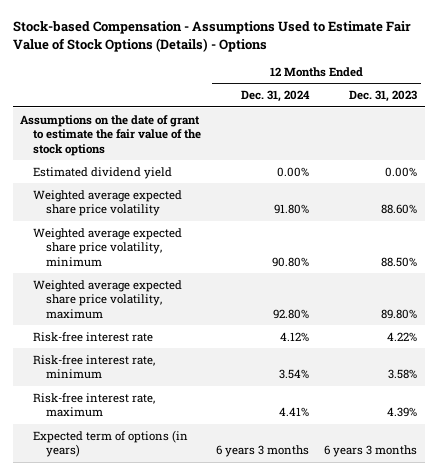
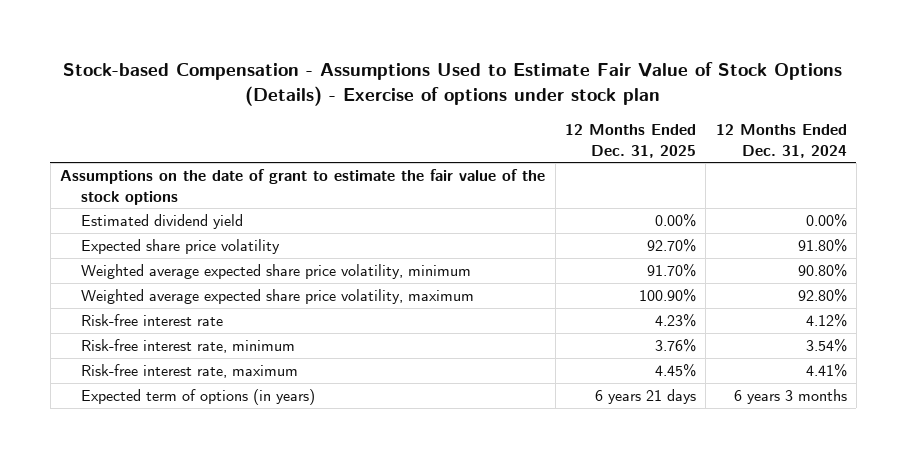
[12,20,411,52] Stock-based Compensation - Assumptions Used to Estimate Fair Value of Stock Options (Details) - Options -> [63,61,843,106] Stock-based Compensation - Assumptions Used to Estimate Fair Value of Stock Options (Details) - Exercise of options under stock plan
[349,90,418,103] Dec. 31, 2023 -> none
none -> [564,124,696,158] 12 Months Ended Dec. 31, 2025
[32,189,182,217] Weighted average expected share price volatility -> [81,239,281,255] Expected share price volatility

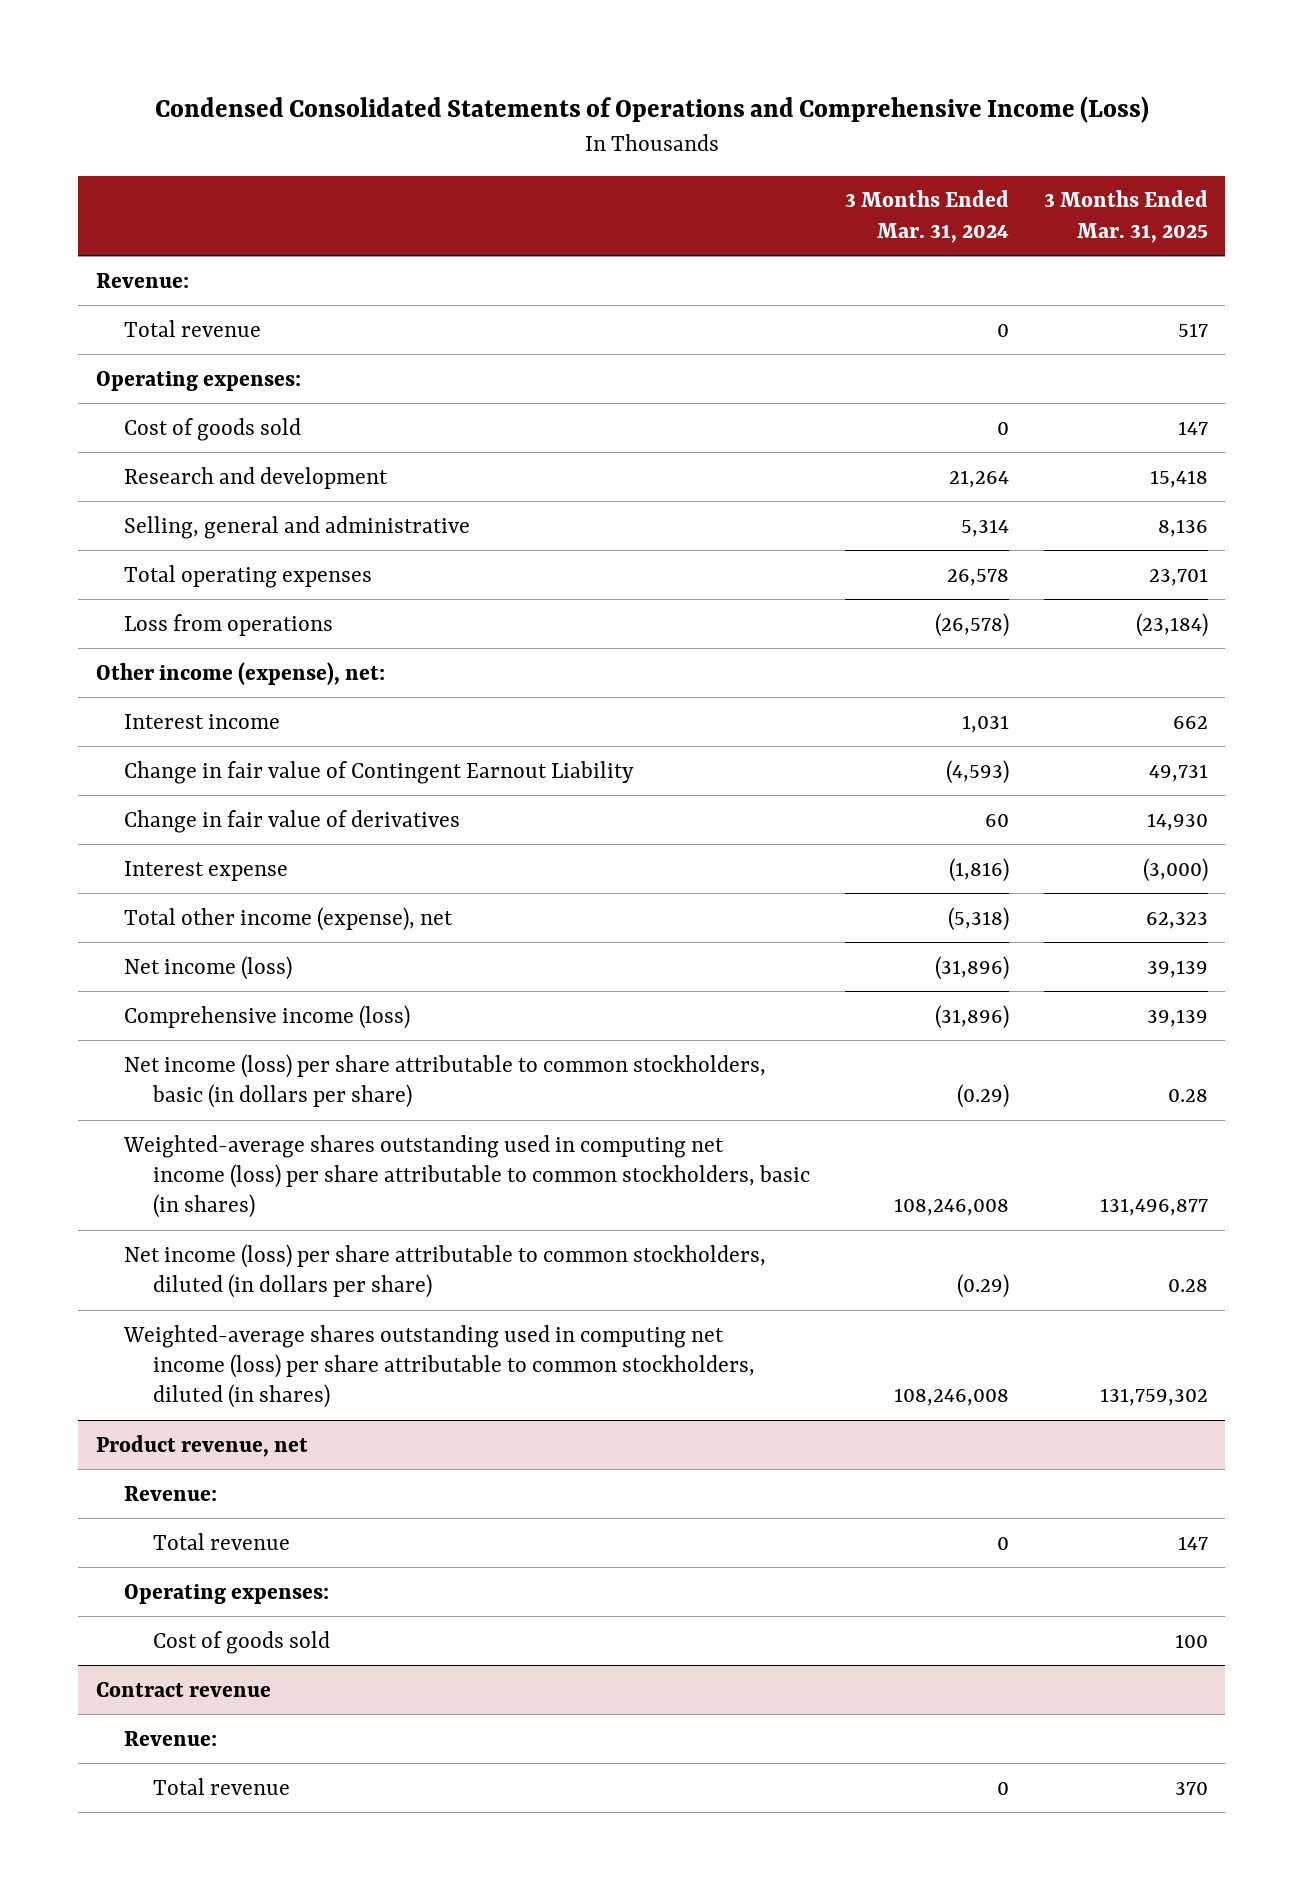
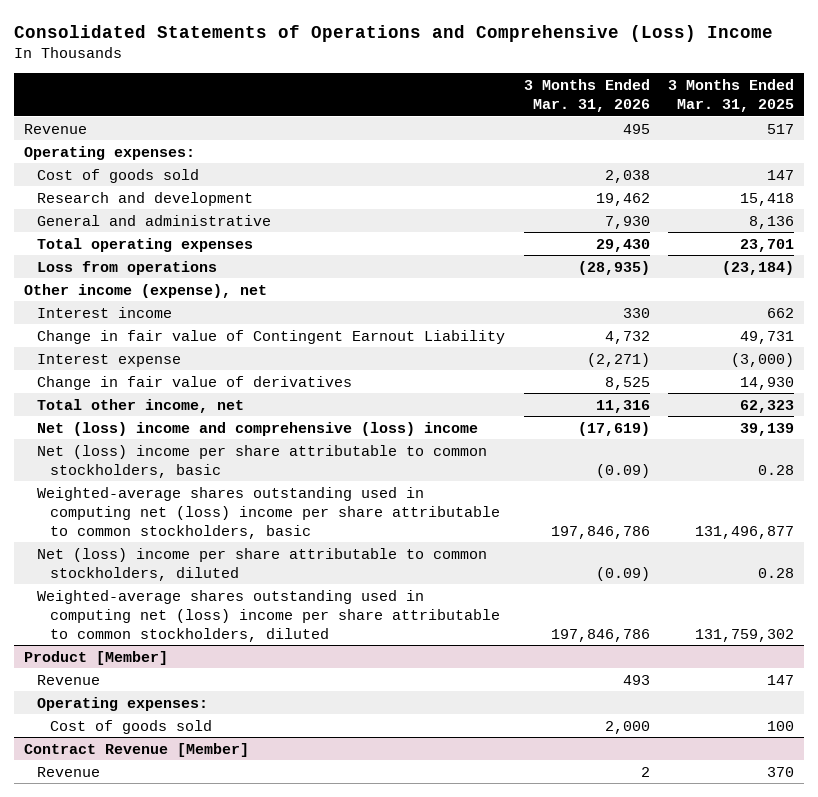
[154,96,1149,124] Condensed Consolidated Statements of Operations and Comprehensive Income (Loss) -> [14,24,774,42] Consolidated Statements of Operations and Comprehensive (Loss) Income
[845,190,1010,243] 3 Months Ended Mar. 31, 2024 -> none
none -> [523,78,650,112] 3 Months Ended Mar. 31, 2026
[95,272,189,288] Revenue: -> none
[124,319,262,337] Total revenue -> [23,123,87,134] Revenue
[124,515,471,539] Selling, general and administrative -> [36,214,271,226] General and administrative
[95,661,385,685] Other income (expense), net: -> [23,283,267,298] Other income (expense), net
[124,1004,411,1029] Comprehensive income (loss) -> none
[124,1485,218,1501] Revenue: -> none
[124,809,461,833] Change in fair value of derivatives -> [36,375,352,390] Change in fair value of derivatives
[124,906,454,931] Total other income (expense), net -> [36,398,244,413] Total other income, net
[124,955,293,980] Net income (loss) -> [36,421,478,436] Net (loss) income and comprehensive (loss) income
[124,1053,767,1108] Net income (loss) per share attributable to common stockholders, basic (in dollars per share) -> [36,444,487,478] Net (loss) income per share attributable to common stockholders, basic
[123,1134,811,1219] Weighted-average shares outstanding used in computing net income (loss) per share attributable to common stockholders, basic (in shares) -> [36,486,501,539] Weighted-average shares outstanding used in computing net (loss) income per share attributable to common stockholders, basic
[124,1243,767,1298] Net income (loss) per share attributable to common stockholders, diluted (in dollars per share) -> [36,547,487,581] Net (loss) income per share attributable to common stockholders, diluted
[123,1324,756,1409] Weighted-average shares outstanding used in computing net income (loss) per share attributable to common stockholders, diluted (in shares) -> [36,589,501,642] Weighted-average shares outstanding used in computing net (loss) income per share attributable to common stockholders, diluted
[95,1434,308,1457] Product revenue, net -> [23,650,168,665] Product [Member]
[153,1532,291,1550] Total revenue -> [36,674,100,685] Revenue
[124,1730,218,1746] Revenue: -> none
[95,1681,271,1697] Contract revenue -> [23,742,249,757] Contract Revenue [Member]
[153,1777,291,1795] Total revenue -> [36,766,100,777] Revenue

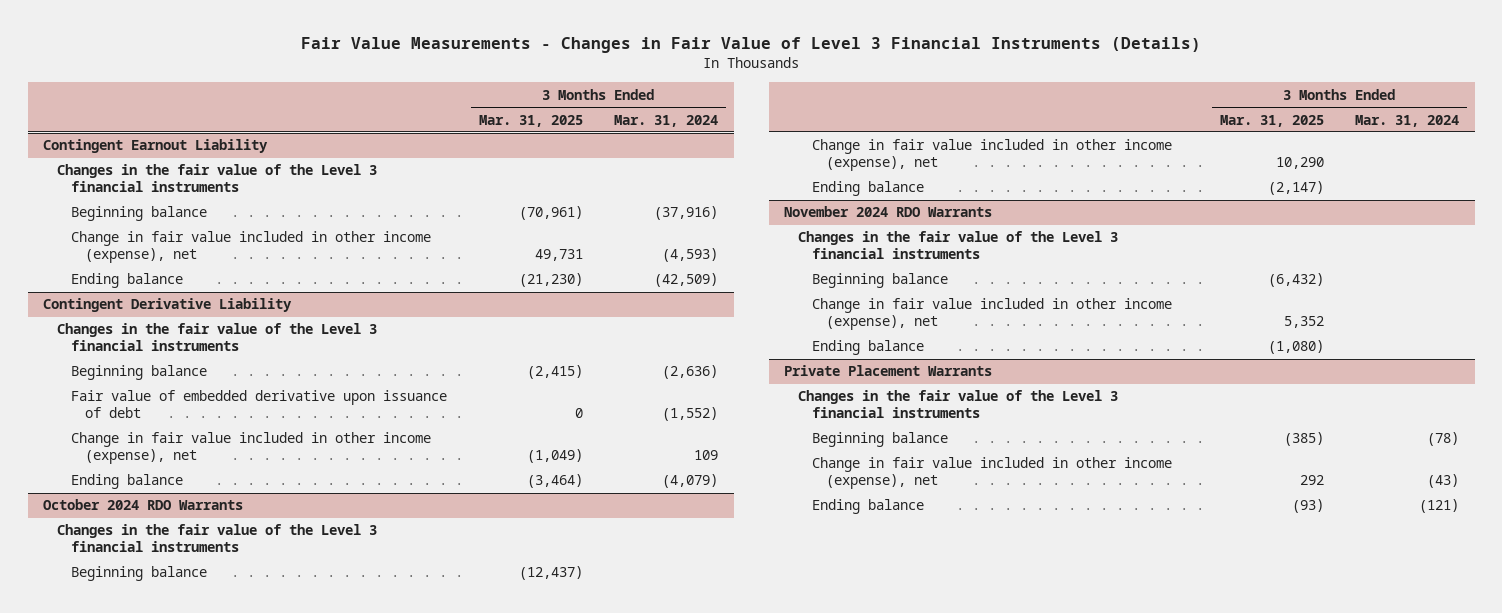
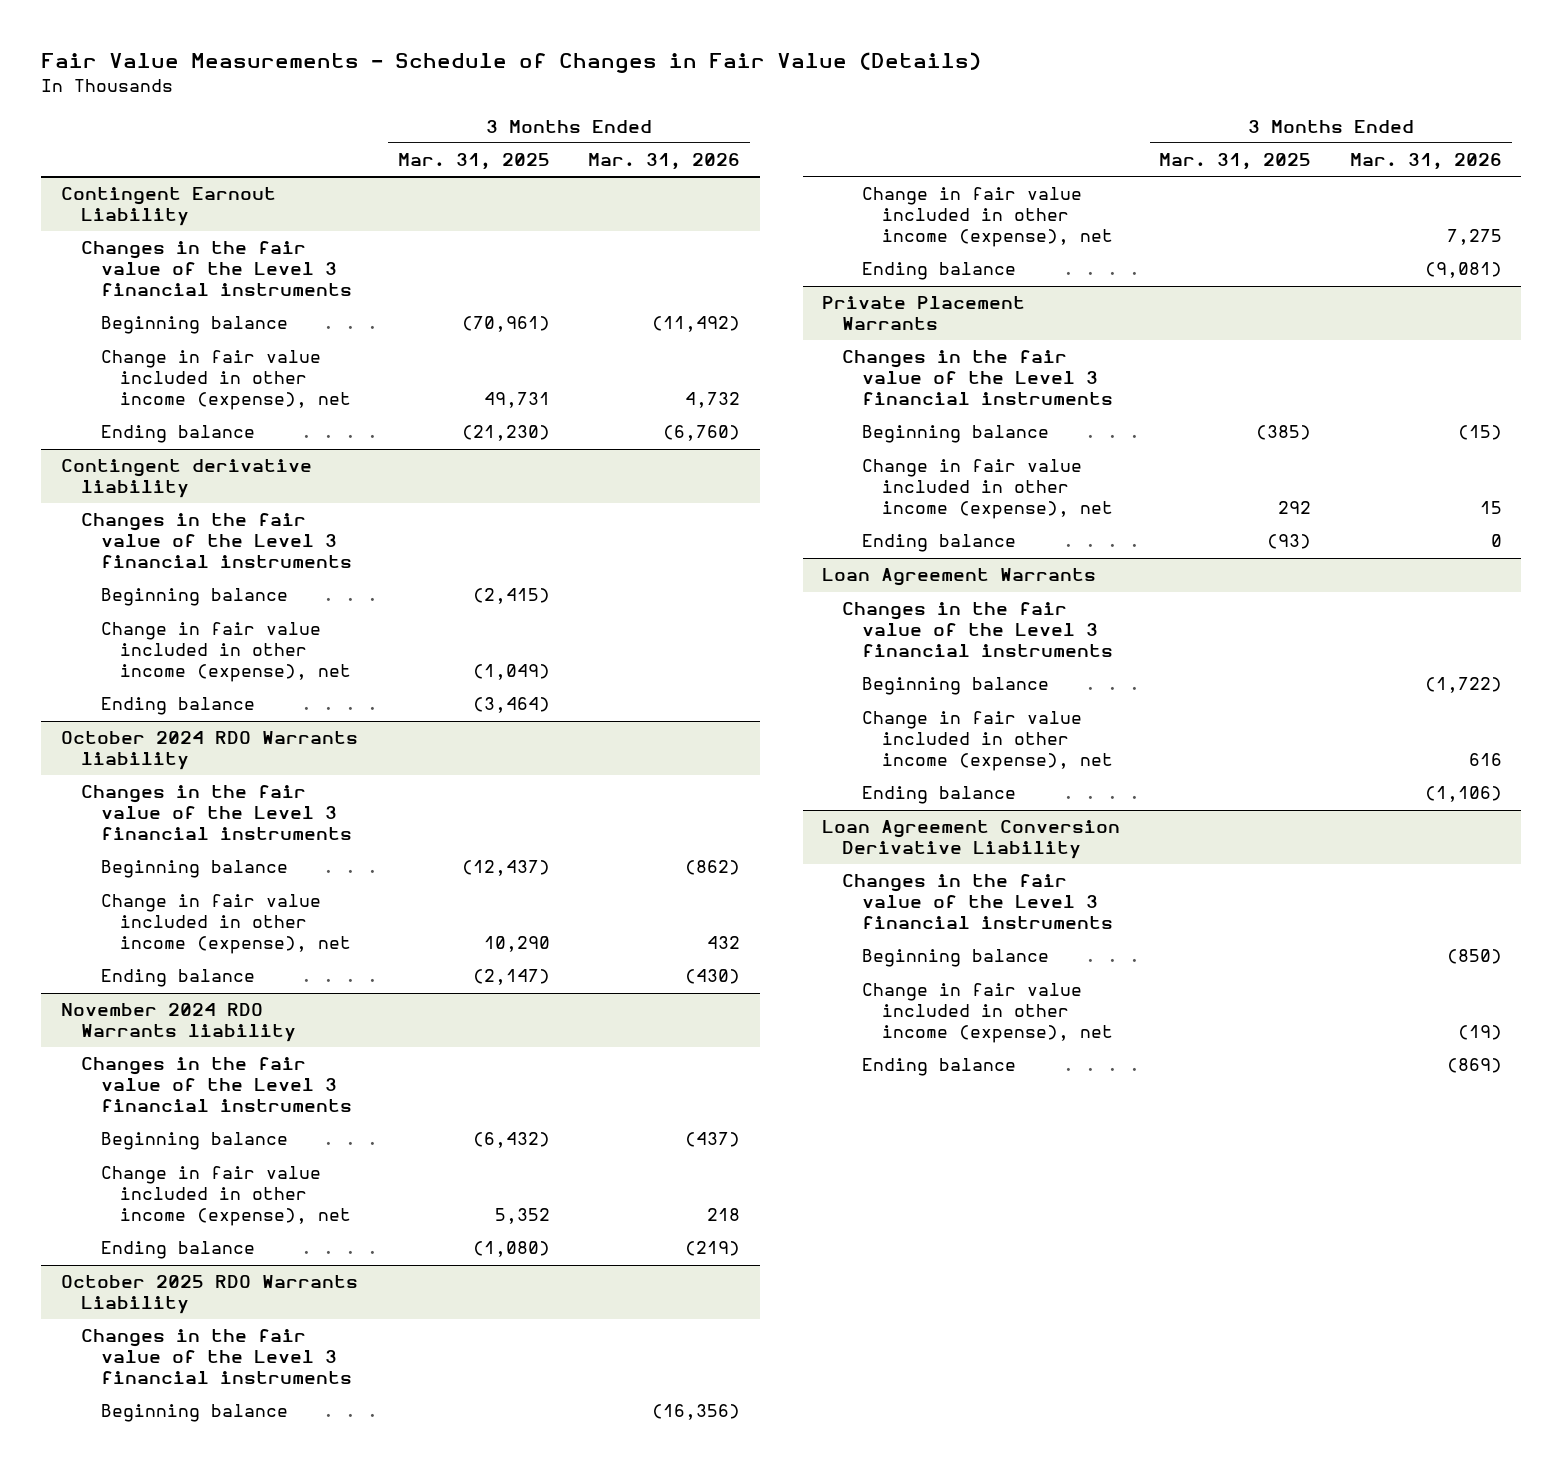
[301,37,1202,54] Fair Value Measurements - Changes in Fair Value of Level 3 Financial Instruments (Details) -> [41,52,982,74] Fair Value Measurements - Schedule of Changes in Fair Value (Details)
[613,114,718,127] Mar. 31, 2024 -> none
none -> [588,153,741,171] Mar. 31, 2026
[43,298,293,313] Contingent Derivative Liability -> [60,459,312,499] Contingent derivative liability
[71,390,448,419] Fair value of embedded derivative upon issuance of debt -> none
[43,499,244,511] October 2024 RDO Warrants -> [60,731,358,771] October 2024 RDO Warrants liability
[784,206,993,218] November 2024 RDO Warrants -> [60,1003,296,1043] November 2024 RDO Warrants liability
none -> [60,1275,358,1315] October 2025 RDO Warrants Liability
none -> [80,1329,352,1384] Changes in the fair value of the Level 3 financial instruments
none -> [100,1404,288,1423] Beginning balance
none -> [862,187,1114,247] Change in fair value included in other income (expense), net
none -> [862,262,1017,281] Ending balance
none -> [822,568,1097,587] Loan Agreement Warrants
none -> [842,602,1114,657] Changes in the fair value of the Level 3 financial instruments
none -> [862,677,1050,696] Beginning balance
none -> [862,711,1114,771] Change in fair value included in other income (expense), net
none -> [862,786,1017,805] Ending balance
none -> [822,820,1121,860] Loan Agreement Conversion Derivative Liability
none -> [842,874,1114,929] Changes in the fair value of the Level 3 financial instruments
none -> [862,949,1050,968] Beginning balance
none -> [862,983,1114,1043] Change in fair value included in other income (expense), net
none -> [862,1058,1017,1077] Ending balance

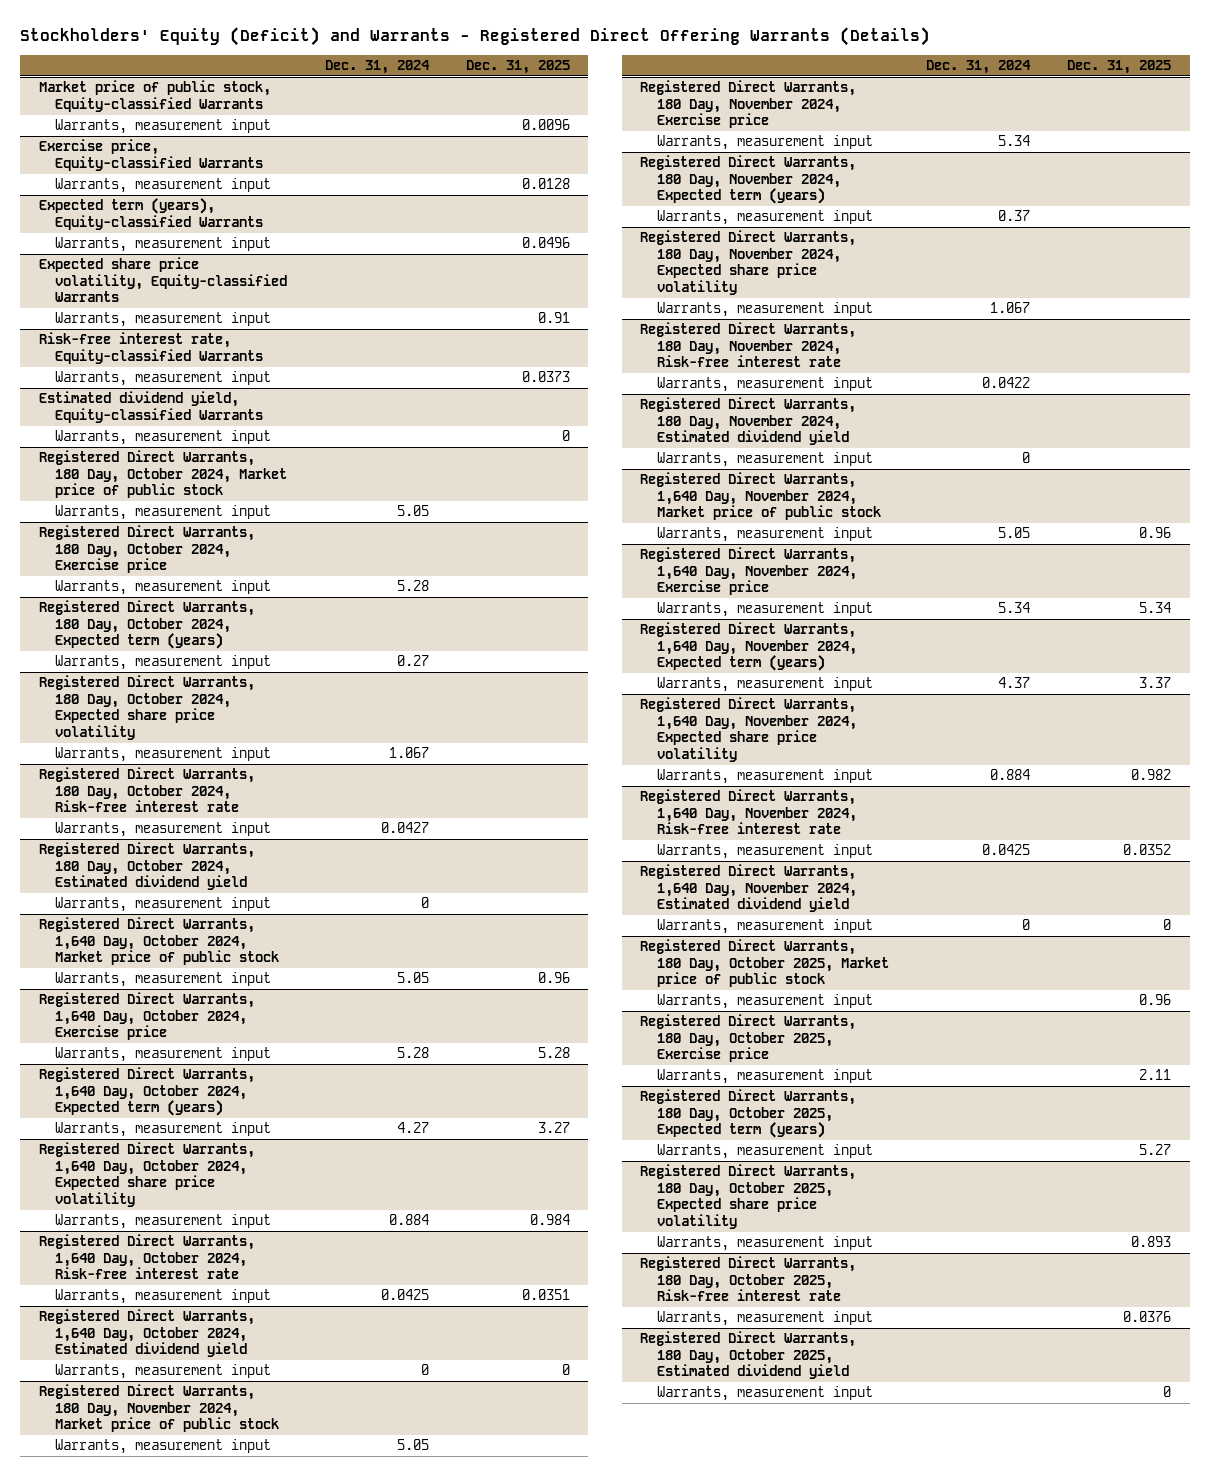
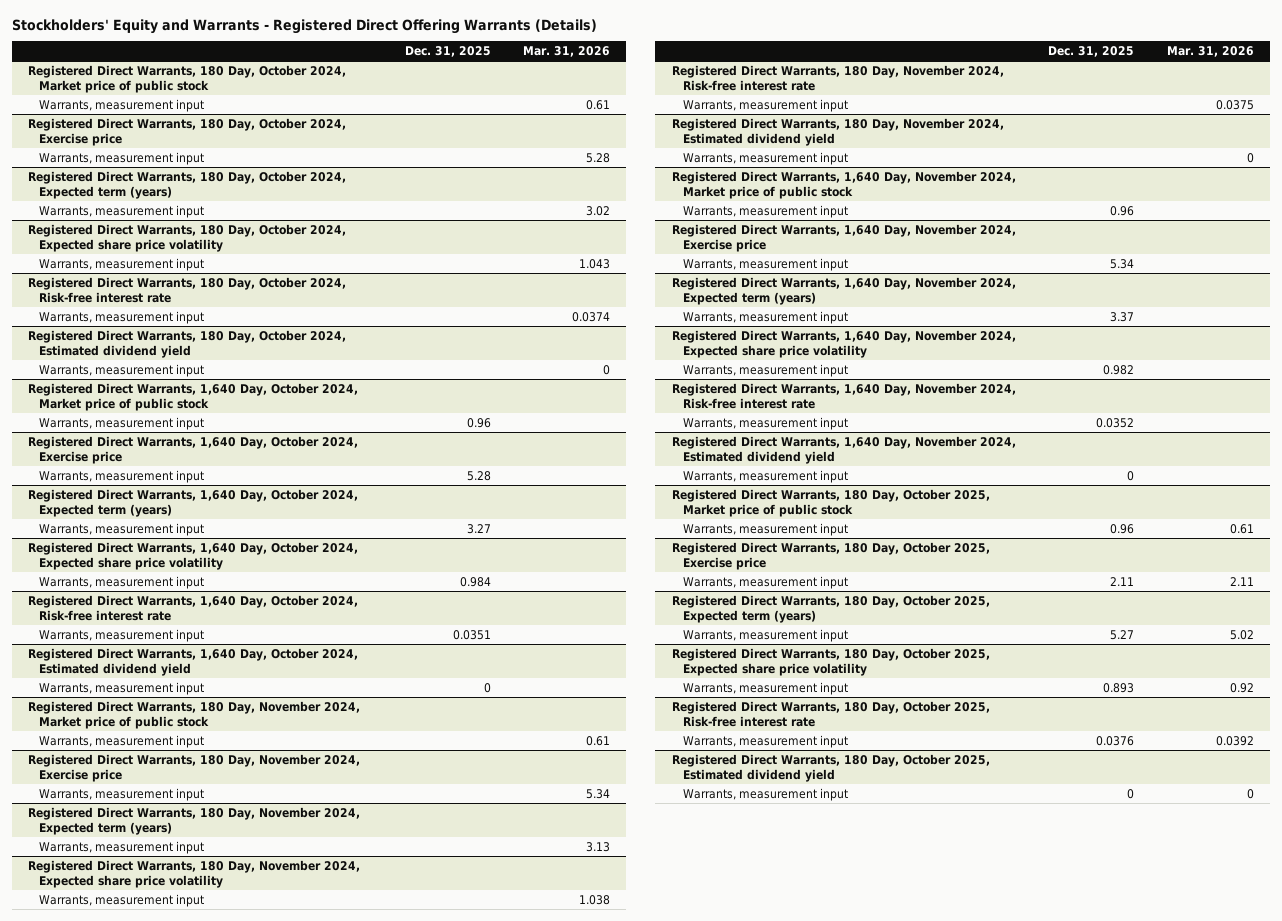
[20,27,931,47] Stockholders' Equity (Deficit) and Warrants - Registered Direct Offering Warrants (Details) -> [11,18,597,34] Stockholders' Equity and Warrants - Registered Direct Offering Warrants (Details)
[324,59,430,74] Dec. 31, 2024 -> none
none -> [523,46,611,58] Mar. 31, 2026
[38,80,271,112] Market price of public stock, Equity-classified Warrants -> none
[55,119,272,135] Warrants, measurement input -> none
[38,139,264,171] Exercise price, Equity-classified Warrants -> none
[55,178,272,194] Warrants, measurement input -> none
[38,198,264,230] Expected term (years), Equity-classified Warrants -> none
[55,237,272,253] Warrants, measurement input -> none
[38,257,288,303] Expected share price volatility, Equity-classified Warrants -> none
[55,312,272,328] Warrants, measurement input -> none
[38,332,264,364] Risk-free interest rate, Equity-classified Warrants -> none
[55,371,272,387] Warrants, measurement input -> none
[38,391,264,423] Estimated dividend yield, Equity-classified Warrants -> none
[55,430,272,446] Warrants, measurement input -> none

